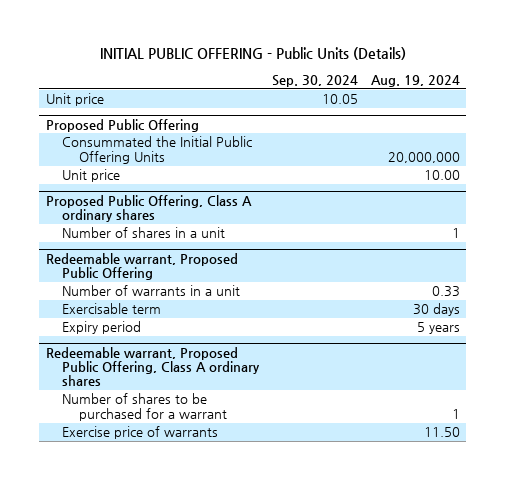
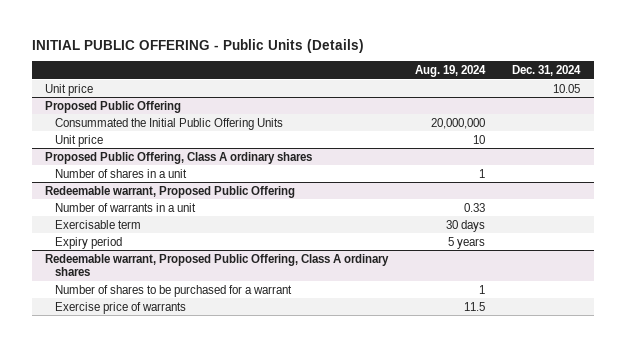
[271,75,358,88] Sep. 30, 2024 -> none
none -> [512,65,582,77] Dec. 31, 2024
[423,170,460,181] 10.00 -> [473,134,486,144] 10
[423,427,460,438] 11.50 -> [464,301,486,311] 11.5

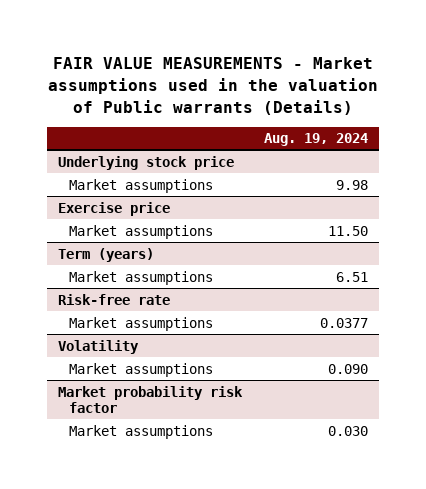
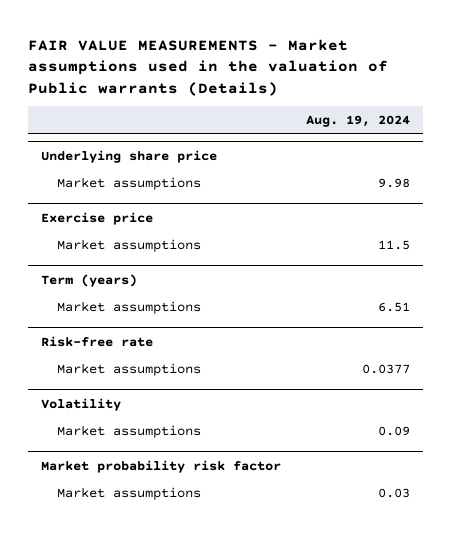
[58,155,235,170] Underlying stock price -> [40,149,217,163] Underlying share price
[328,225,369,236] 11.50 -> [378,239,411,250] 11.5
[328,363,369,374] 0.090 -> [378,425,411,436] 0.09
[328,425,369,436] 0.030 -> [378,487,411,498] 0.03

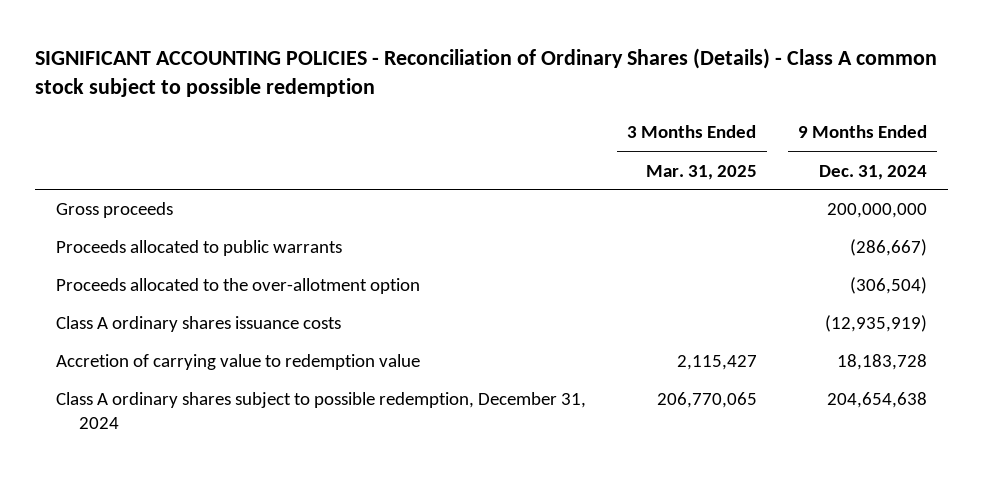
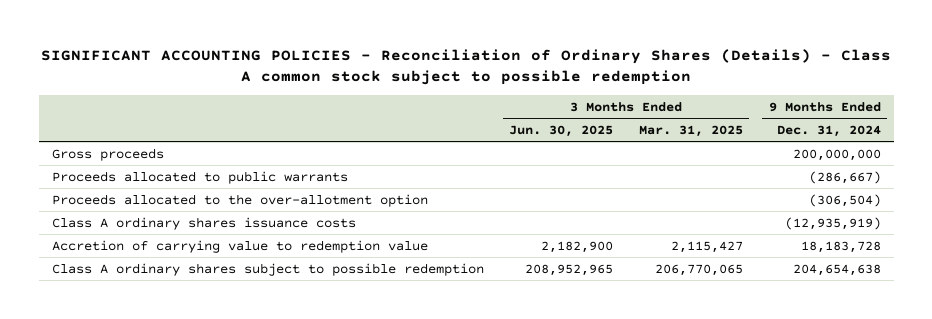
none -> [509,124,614,137] Jun. 30, 2025
[56,392,587,429] Class A ordinary shares subject to possible redemption, December 31, 2024 -> [51,262,484,276] Class A ordinary shares subject to possible redemption

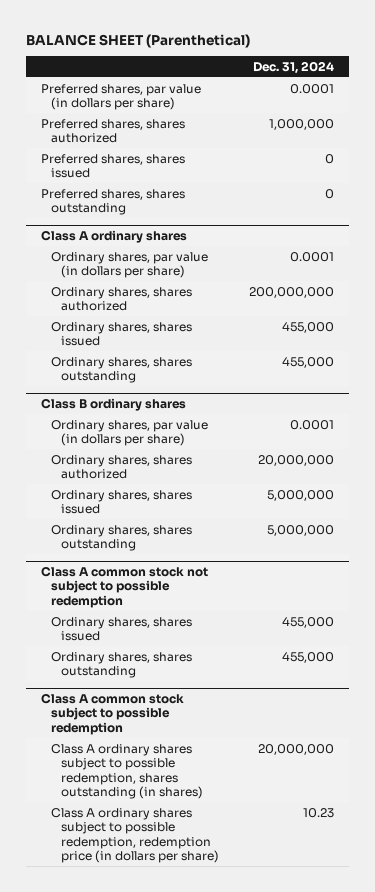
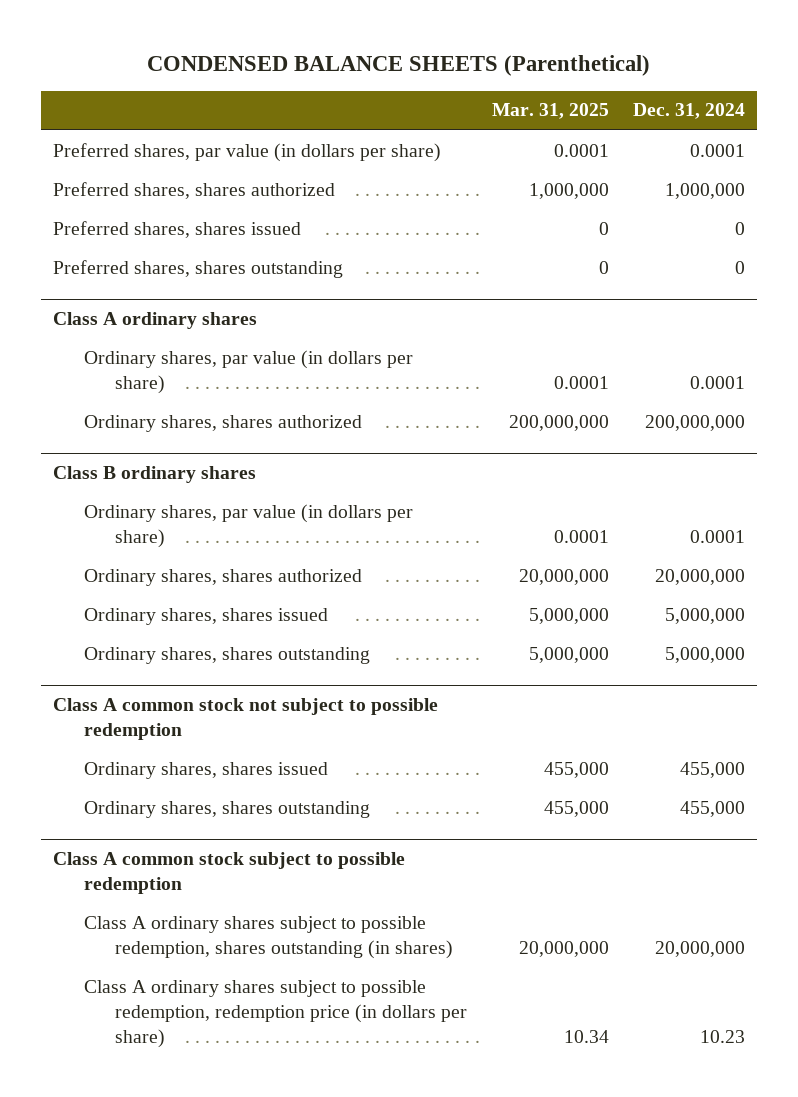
[26,33,251,48] BALANCE SHEET (Parenthetical) -> [147,55,651,77] CONDENSED BALANCE SHEETS (Parenthetical)
none -> [491,103,609,120] Mar. 31, 2025
[51,321,193,347] Ordinary shares, shares issued -> none
[51,356,193,384] Ordinary shares, shares outstanding -> none

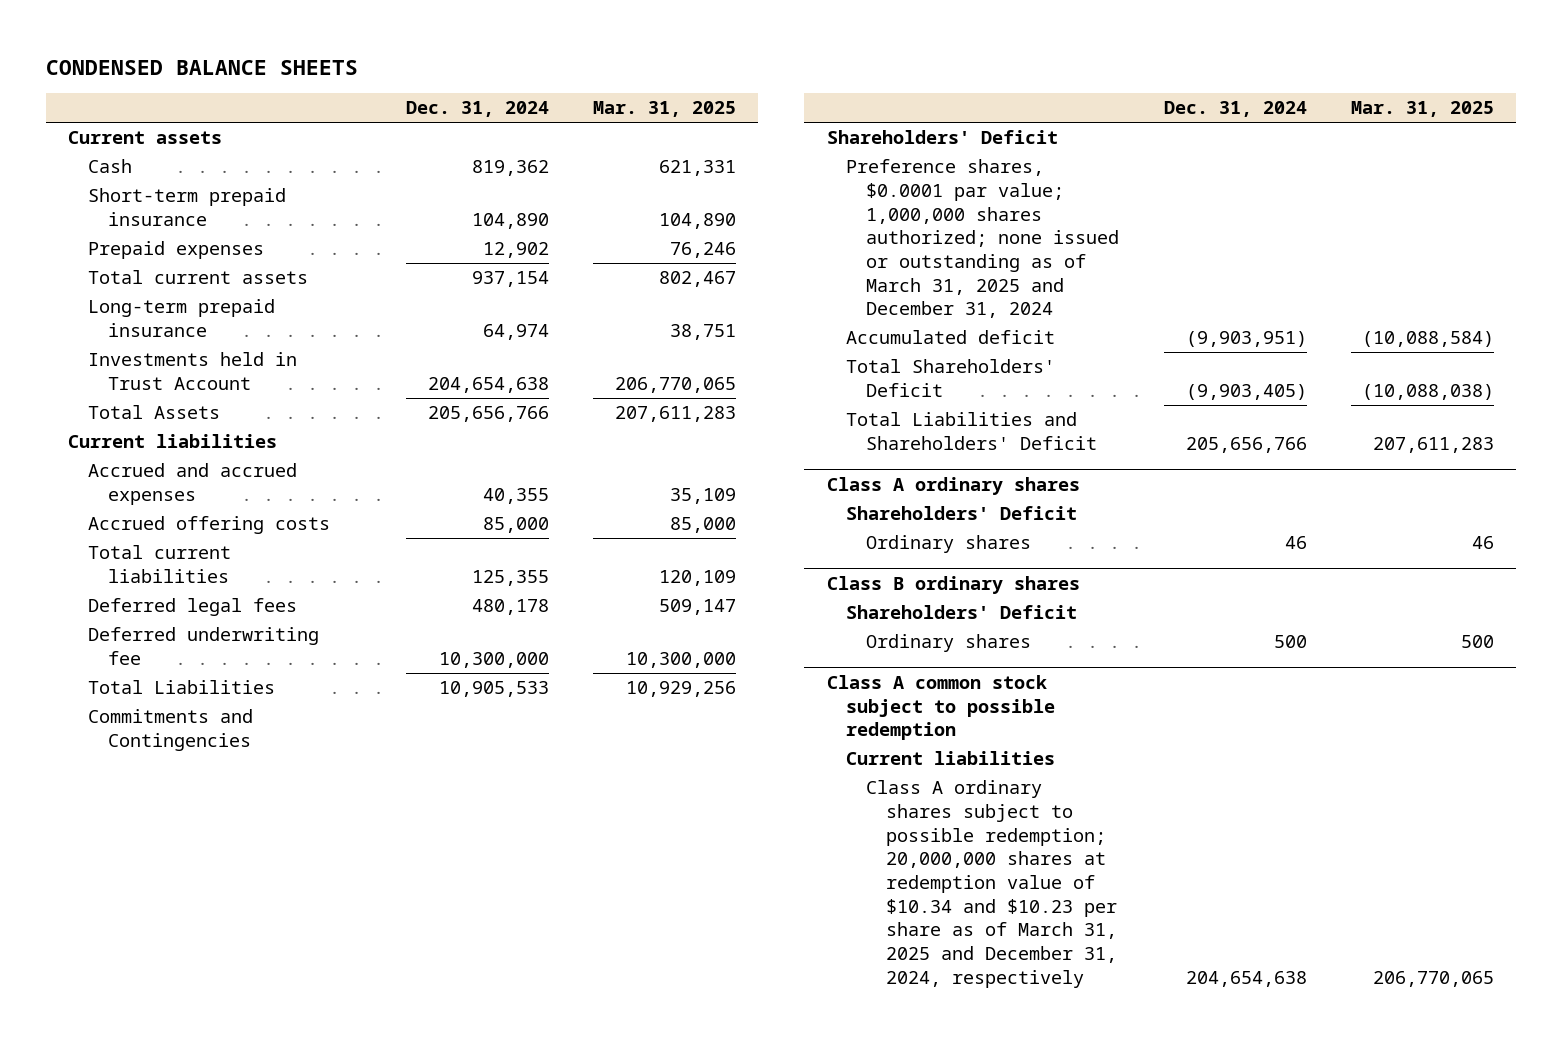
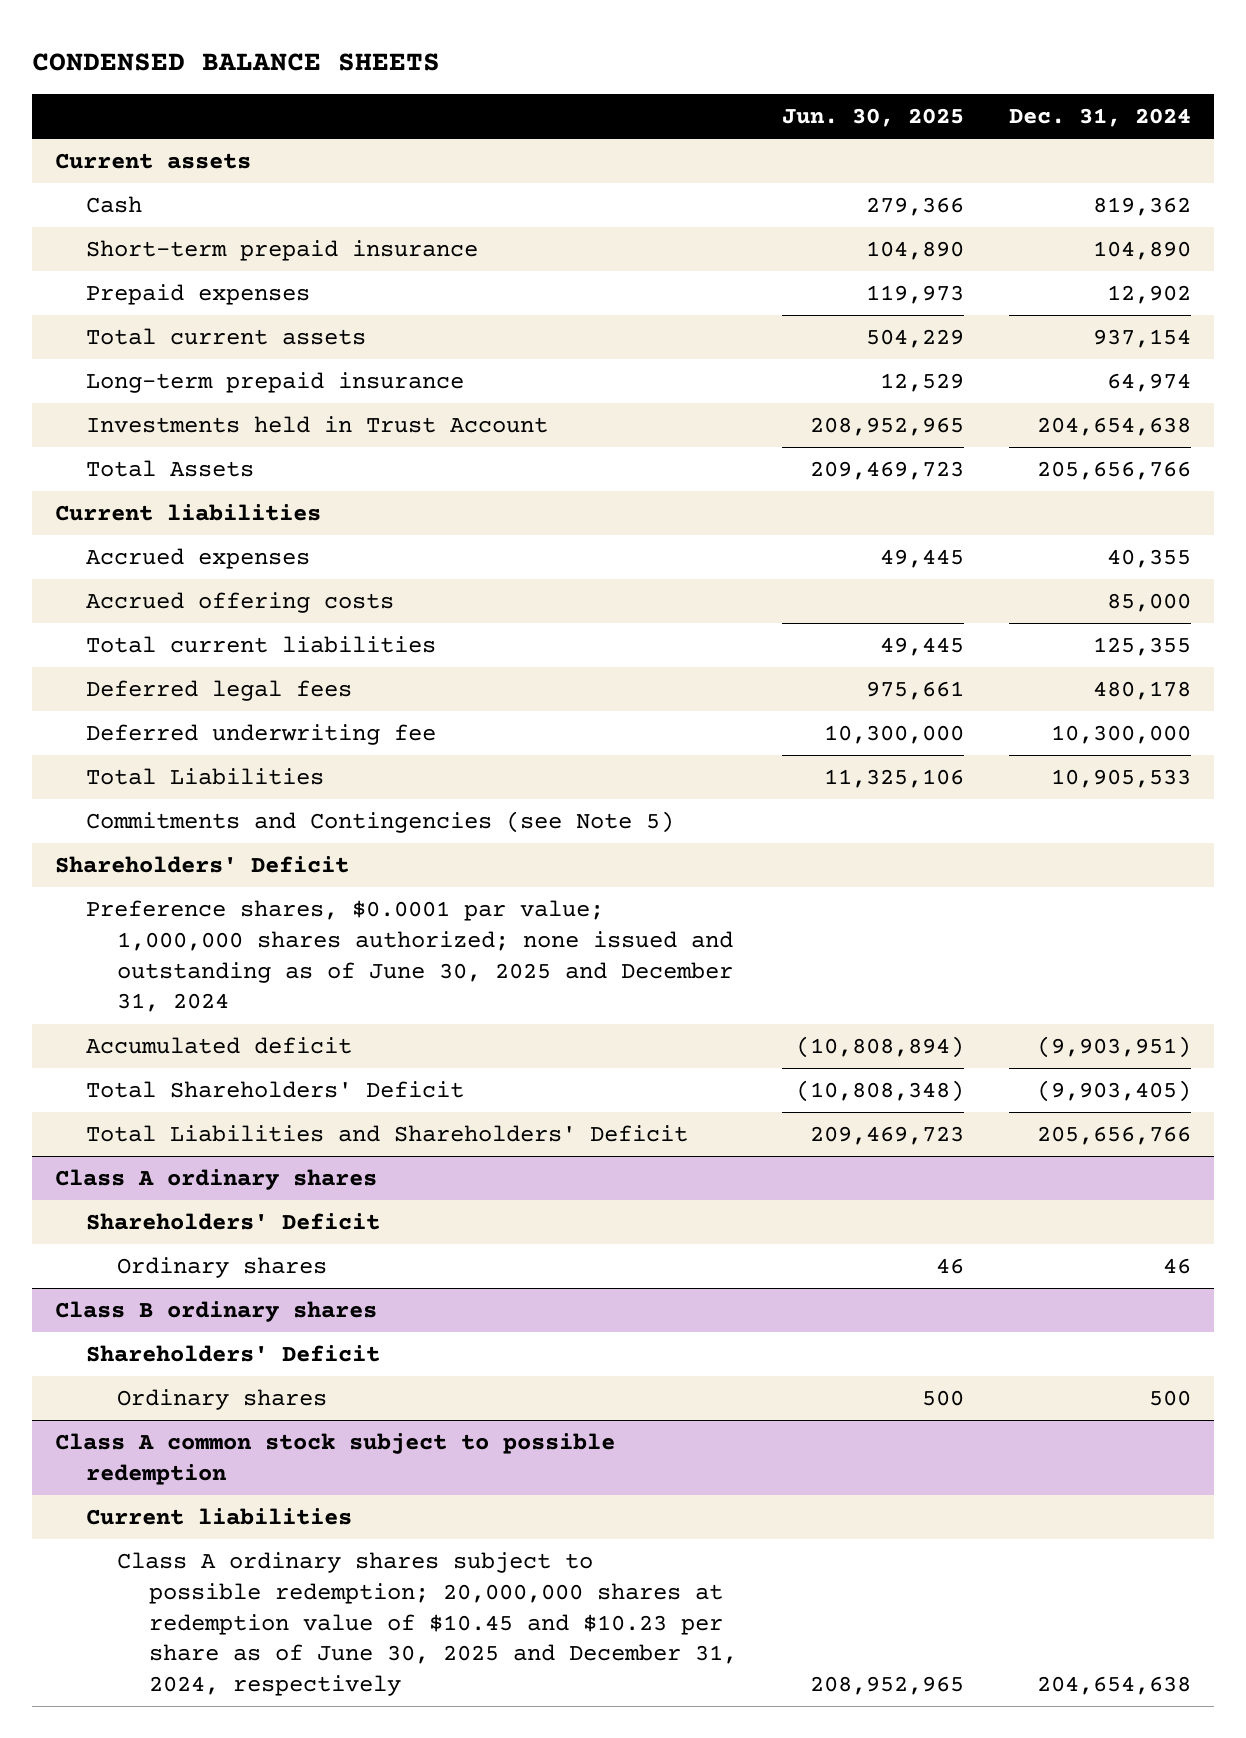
[593,101,737,118] Mar. 31, 2025 -> none
none -> [781,108,964,128] Jun. 30, 2025
[88,463,298,505] Accrued and accrued expenses -> [86,548,311,570] Accrued expenses
[88,709,254,751] Commitments and Contingencies -> [86,811,675,834] Commitments and Contingencies (see Note 5)
[846,159,1120,319] Preference shares, $0.0001 par value; 1,000,000 shares authorized; none issued or outstanding as of March 31, 2025 and December 31, 2024 -> [86,900,734,1013] Preference shares, $0.0001 par value; 1,000,000 shares authorized; none issued and outstanding as of June 30, 2025 and December 31, 2024
[866,780,1118,988] Class A ordinary shares subject to possible redemption; 20,000,000 shares at redemption value of $10.34 and $10.23 per share as of March 31, 2025 and December 31, 2024, respectively -> [117,1552,737,1697] Class A ordinary shares subject to possible redemption; 20,000,000 shares at redemption value of $10.45 and $10.23 per share as of June 30, 2025 and December 31, 2024, respectively

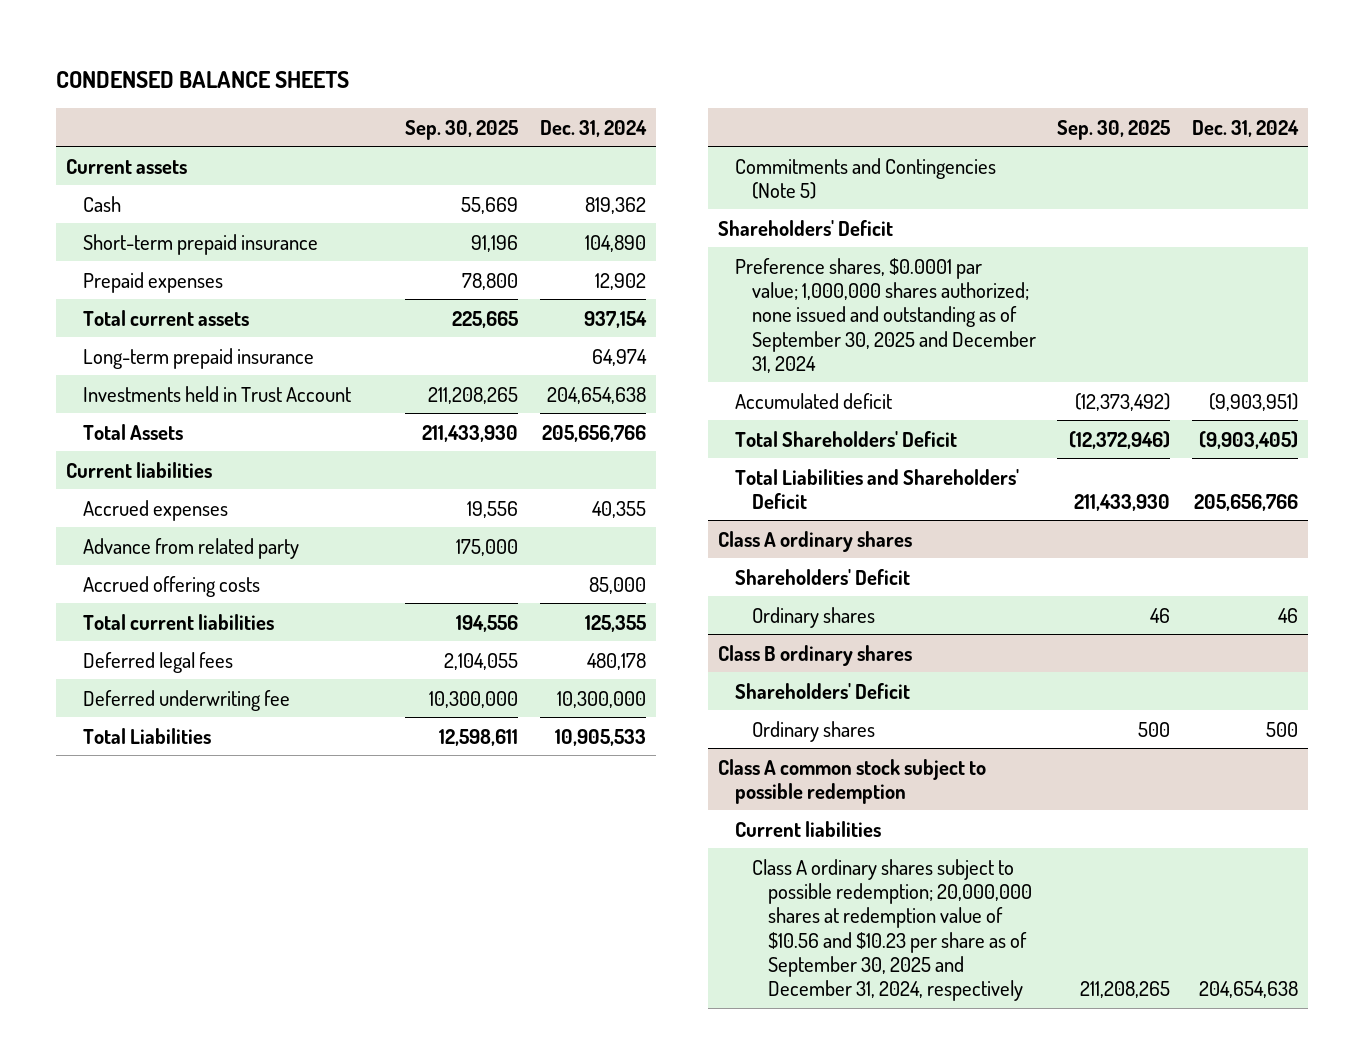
[781,108,964,128] Jun. 30, 2025 -> none
none -> [405,119,519,140] Sep. 30, 2025
none -> [83,537,300,559] Advance from related party
[86,811,675,834] Commitments and Contingencies (see Note 5) -> [735,157,997,199] Commitments and Contingencies (Note 5)
[86,900,734,1013] Preference shares, $0.0001 par value; 1,000,000 shares authorized; none issued and outstanding as of June 30, 2025 and December 31, 2024 -> [735,257,1036,373] Preference shares, $0.0001 par value; 1,000,000 shares authorized; none issued and outstanding as of September 30, 2025 and December 31, 2024
[117,1552,737,1697] Class A ordinary shares subject to possible redemption; 20,000,000 shares at redemption value of $10.45 and $10.23 per share as of June 30, 2025 and December 31, 2024, respectively -> [751,858,1033,1002] Class A ordinary shares subject to possible redemption; 20,000,000 shares at redemption value of $10.56 and $10.23 per share as of September 30, 2025 and December 31, 2024, respectively

